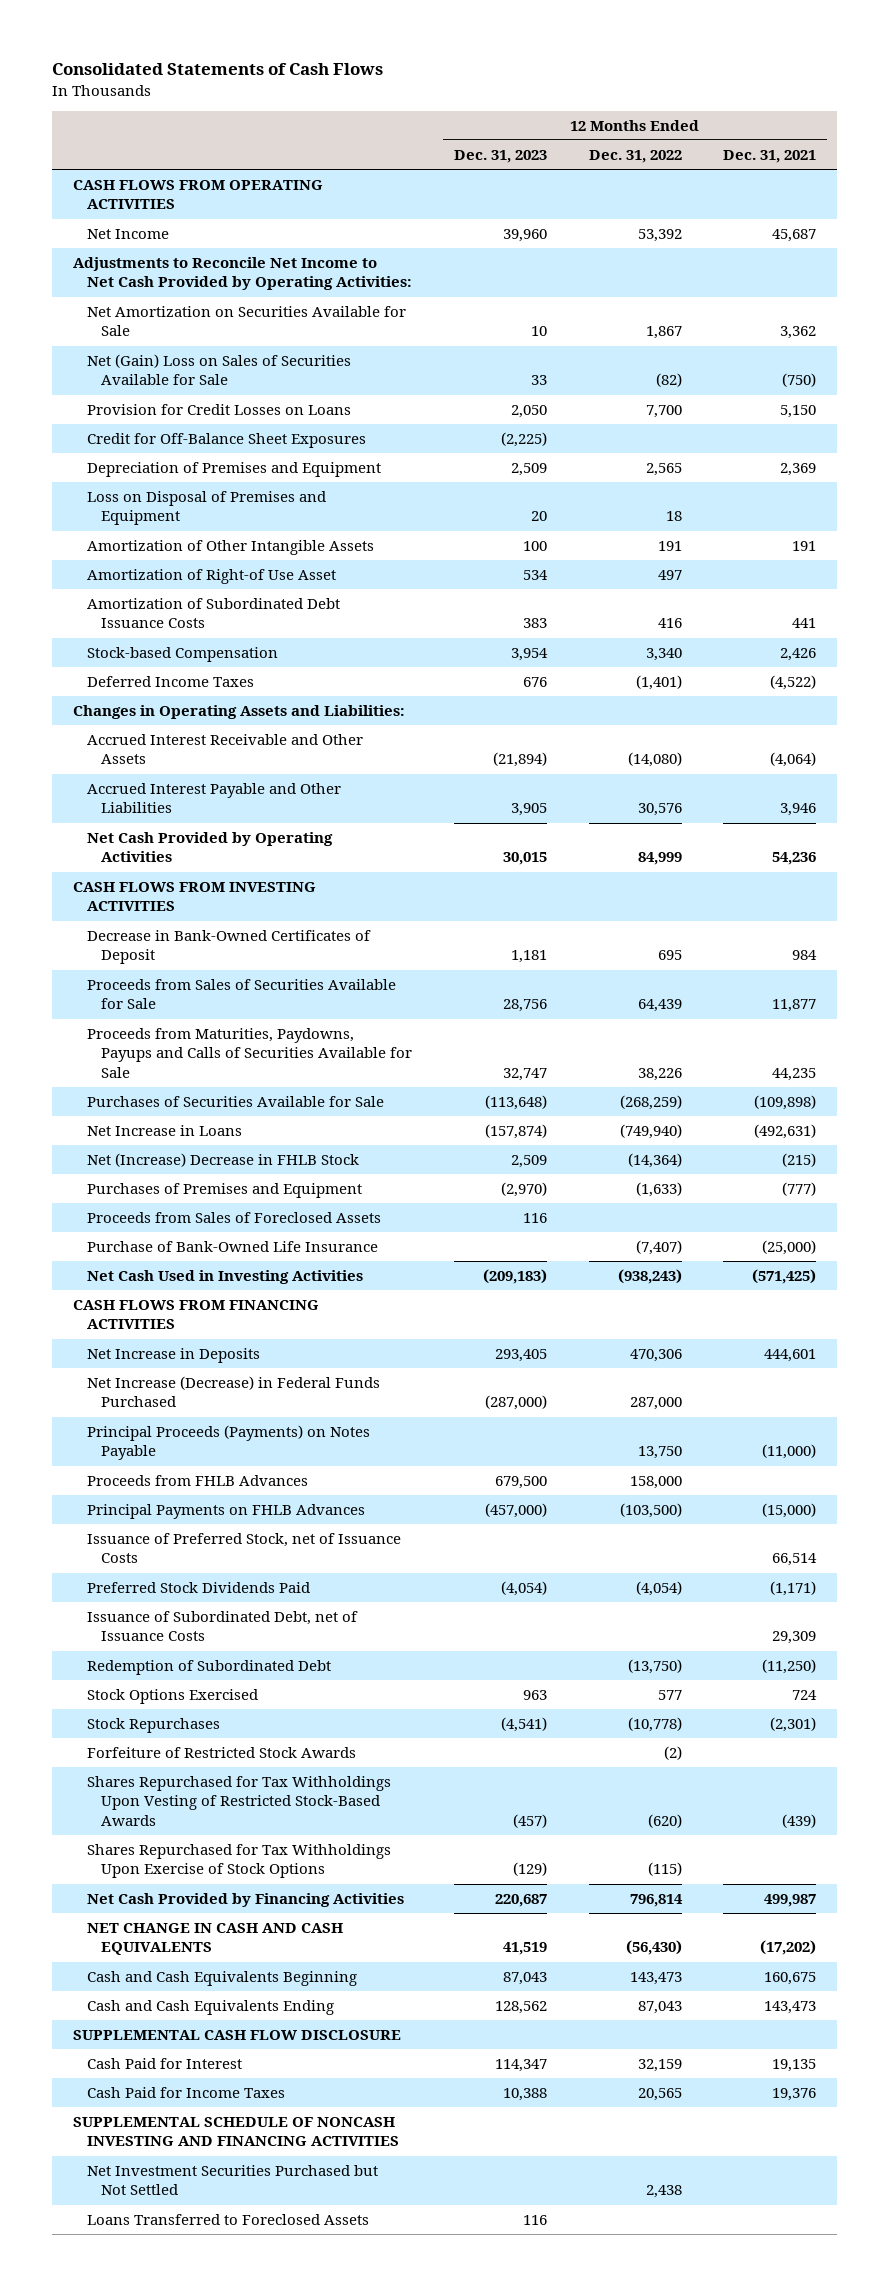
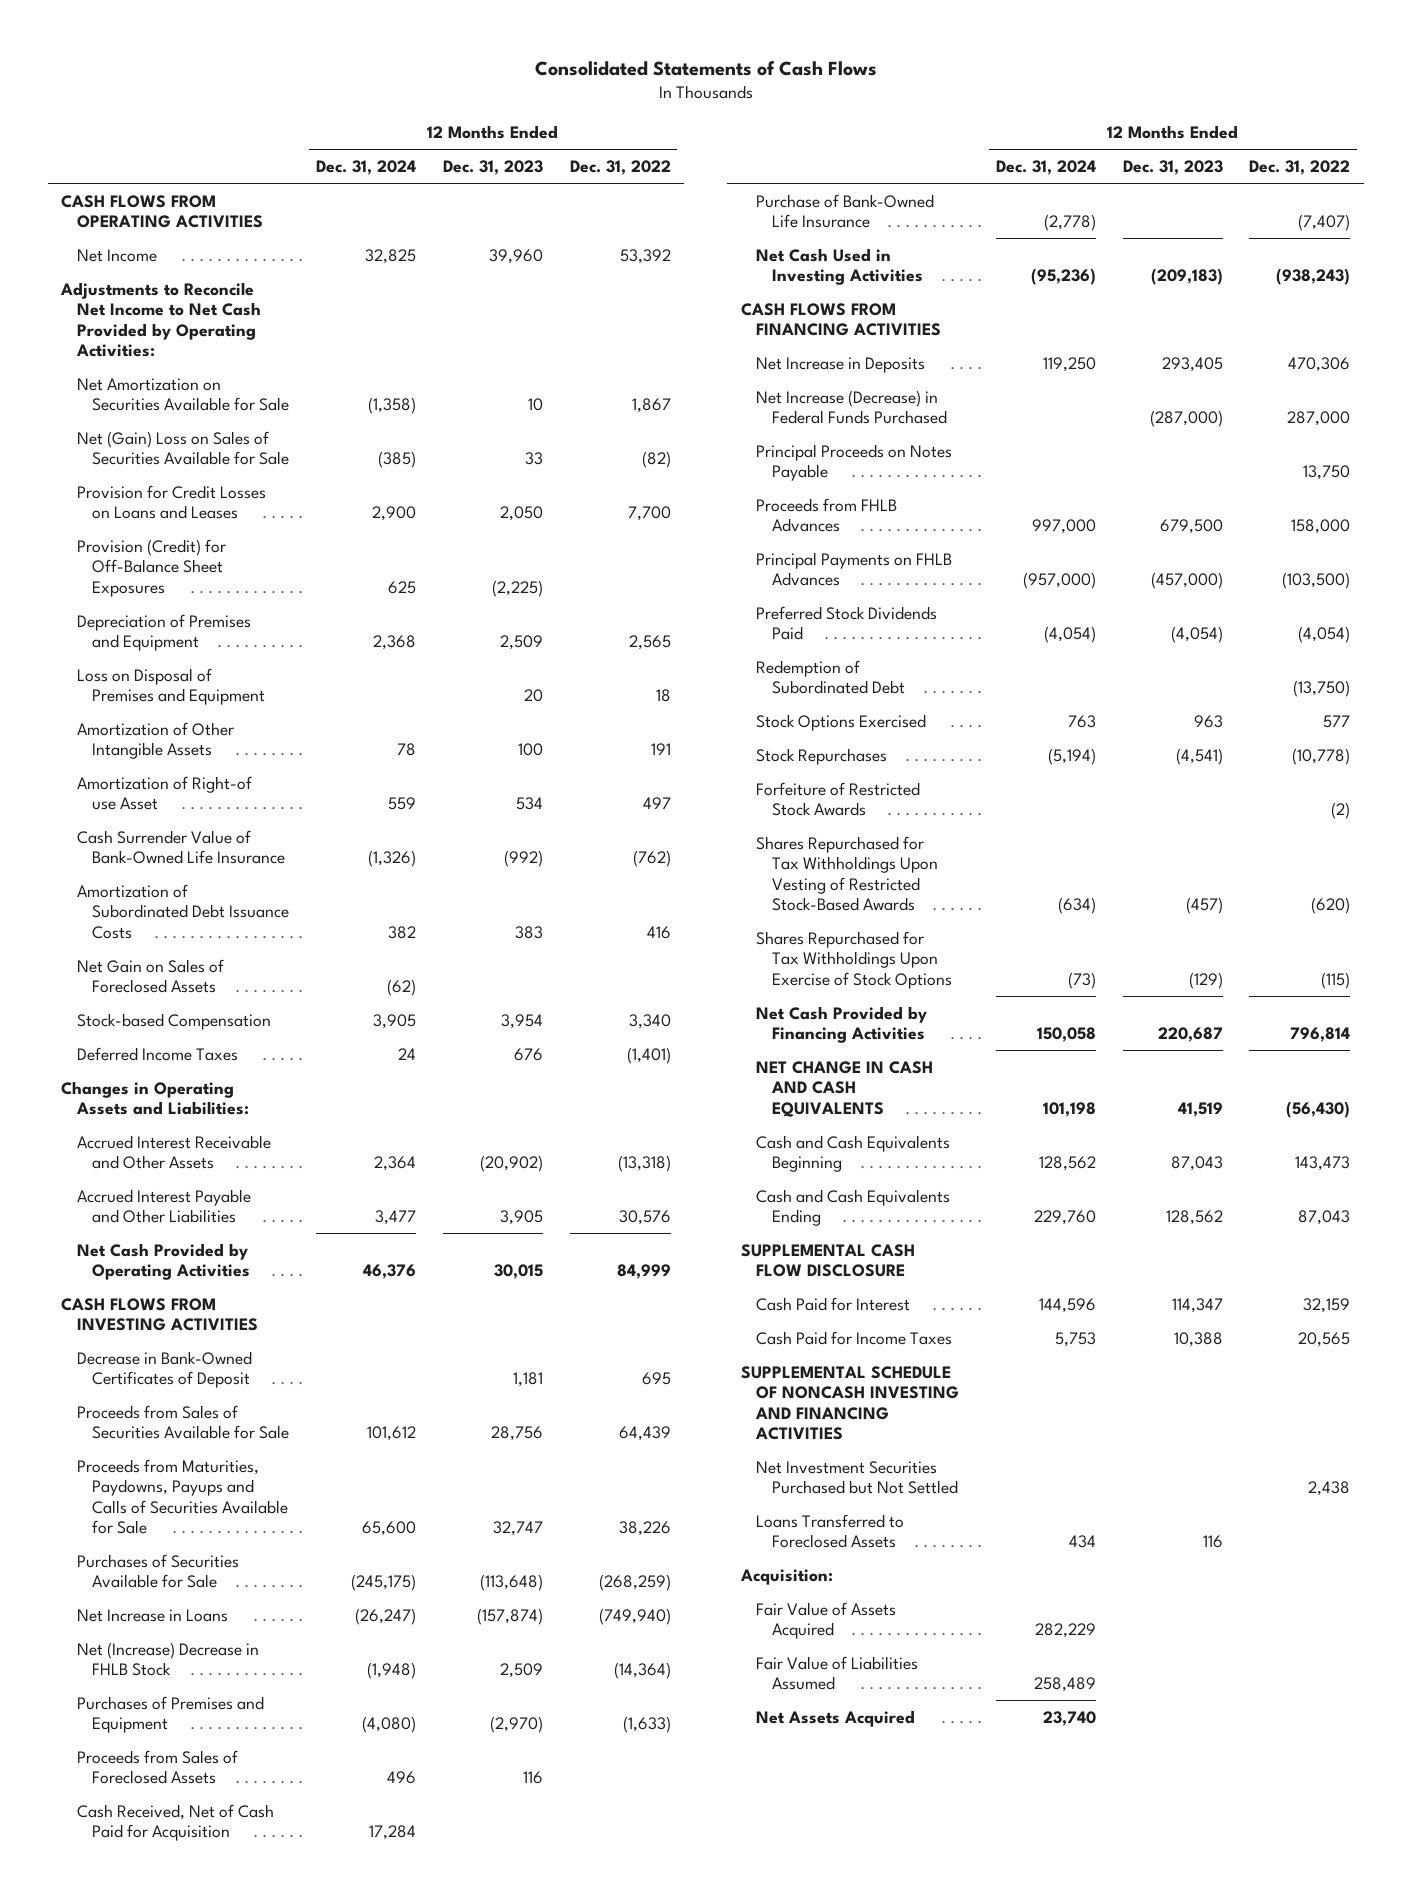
[723,149,817,163] Dec. 31, 2021 -> none
none -> [315,160,416,176] Dec. 31, 2024
[86,404,351,416] Provision for Credit Losses on Loans -> [76,484,266,520] Provision for Credit Losses on Loans and Leases
[86,433,366,449] Credit for Off-Balance Sheet Exposures -> [76,538,226,597] Provision (Credit) for Off-Balance Sheet Exposures
[86,569,336,585] Amortization of Right-of Use Asset -> [76,775,252,811] Amortization of Right-of use Asset
none -> [76,829,286,865] Cash Surrender Value of Bank-Owned Life Insurance
none -> [76,958,224,994] Net Gain on Sales of Foreclosed Assets
[492,752,547,768] (21,894) -> [479,1155,543,1173] (20,902)
[627,752,682,768] (14,080) -> [617,1155,671,1173] (13,318)
none -> [76,1803,274,1842] Cash Received, Net of Cash Paid for Acquisition
[86,1425,370,1461] Principal Proceeds (Payments) on Notes Payable -> [756,443,953,482] Principal Proceeds on Notes Payable
[86,1533,401,1564] Issuance of Preferred Stock, net of Issuance Costs -> none
[86,1611,358,1642] Issuance of Subordinated Debt, net of Issuance Costs -> none
none -> [739,1568,833,1585] Acquisition:
none -> [756,1601,897,1640] Fair Value of Assets Acquired
none -> [756,1655,919,1691] Fair Value of Liabilities Assumed
none -> [756,1709,916,1727] Net Assets Acquired

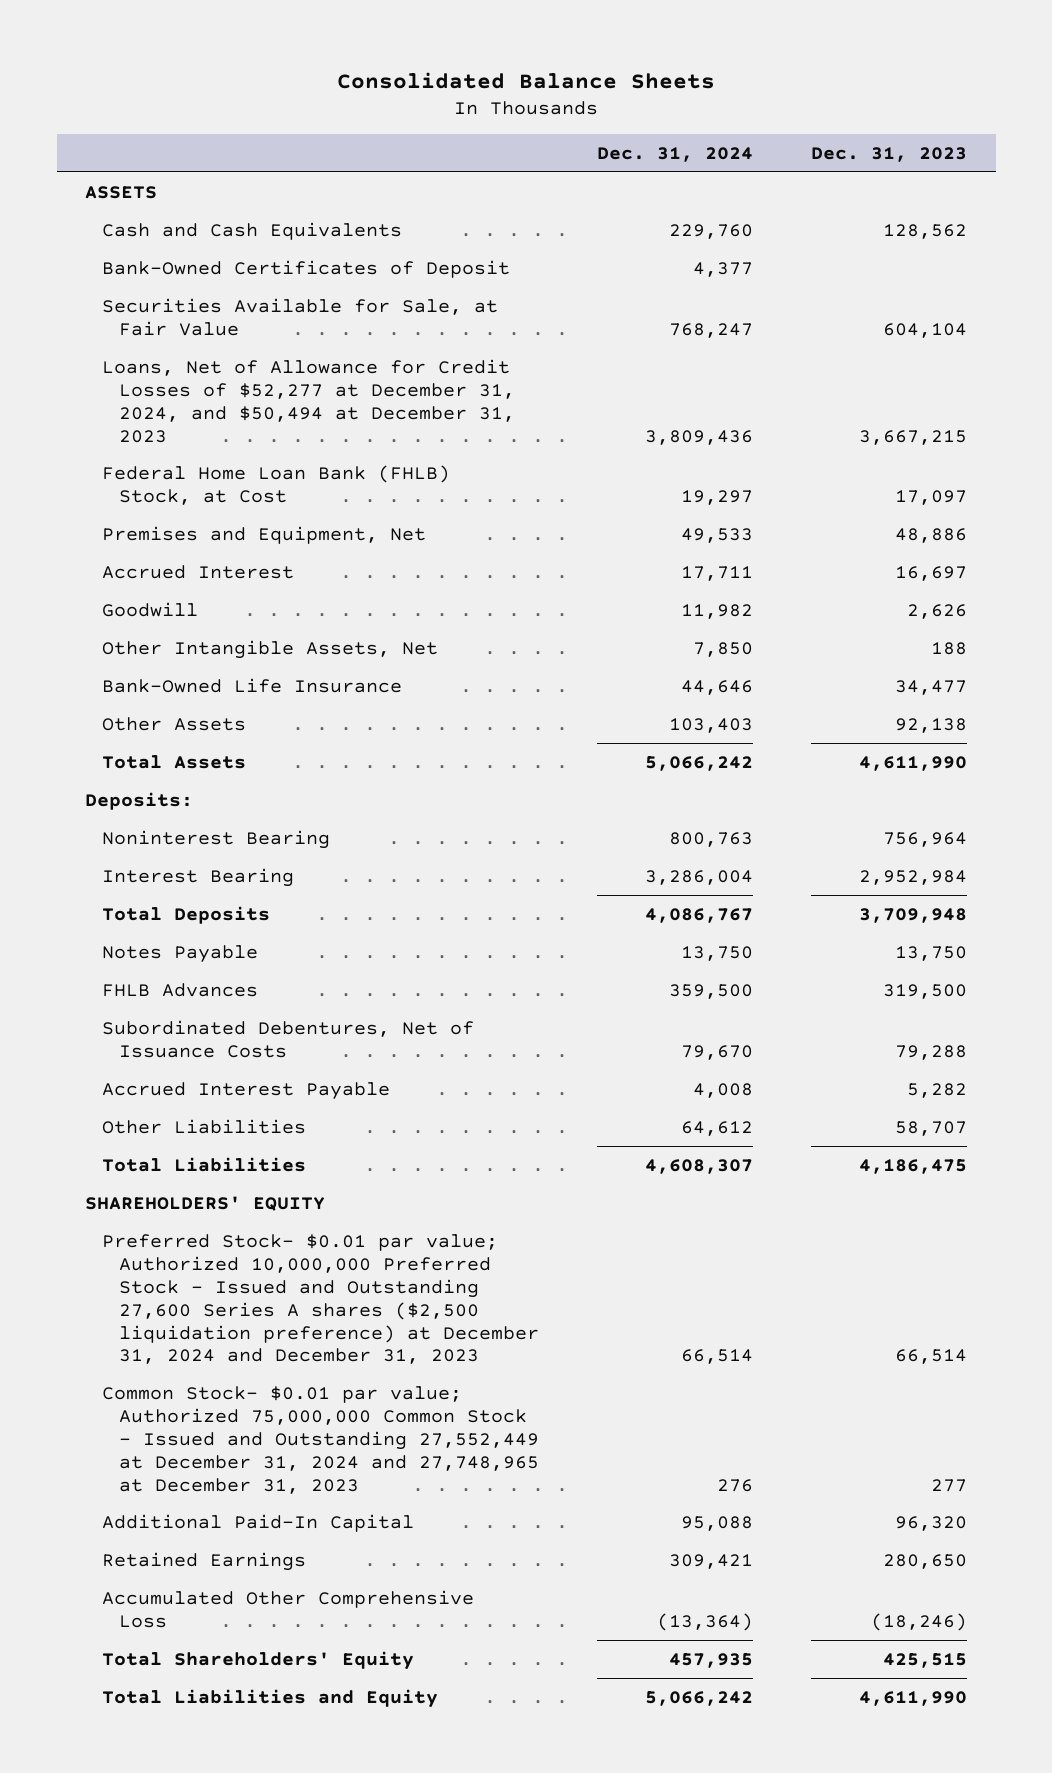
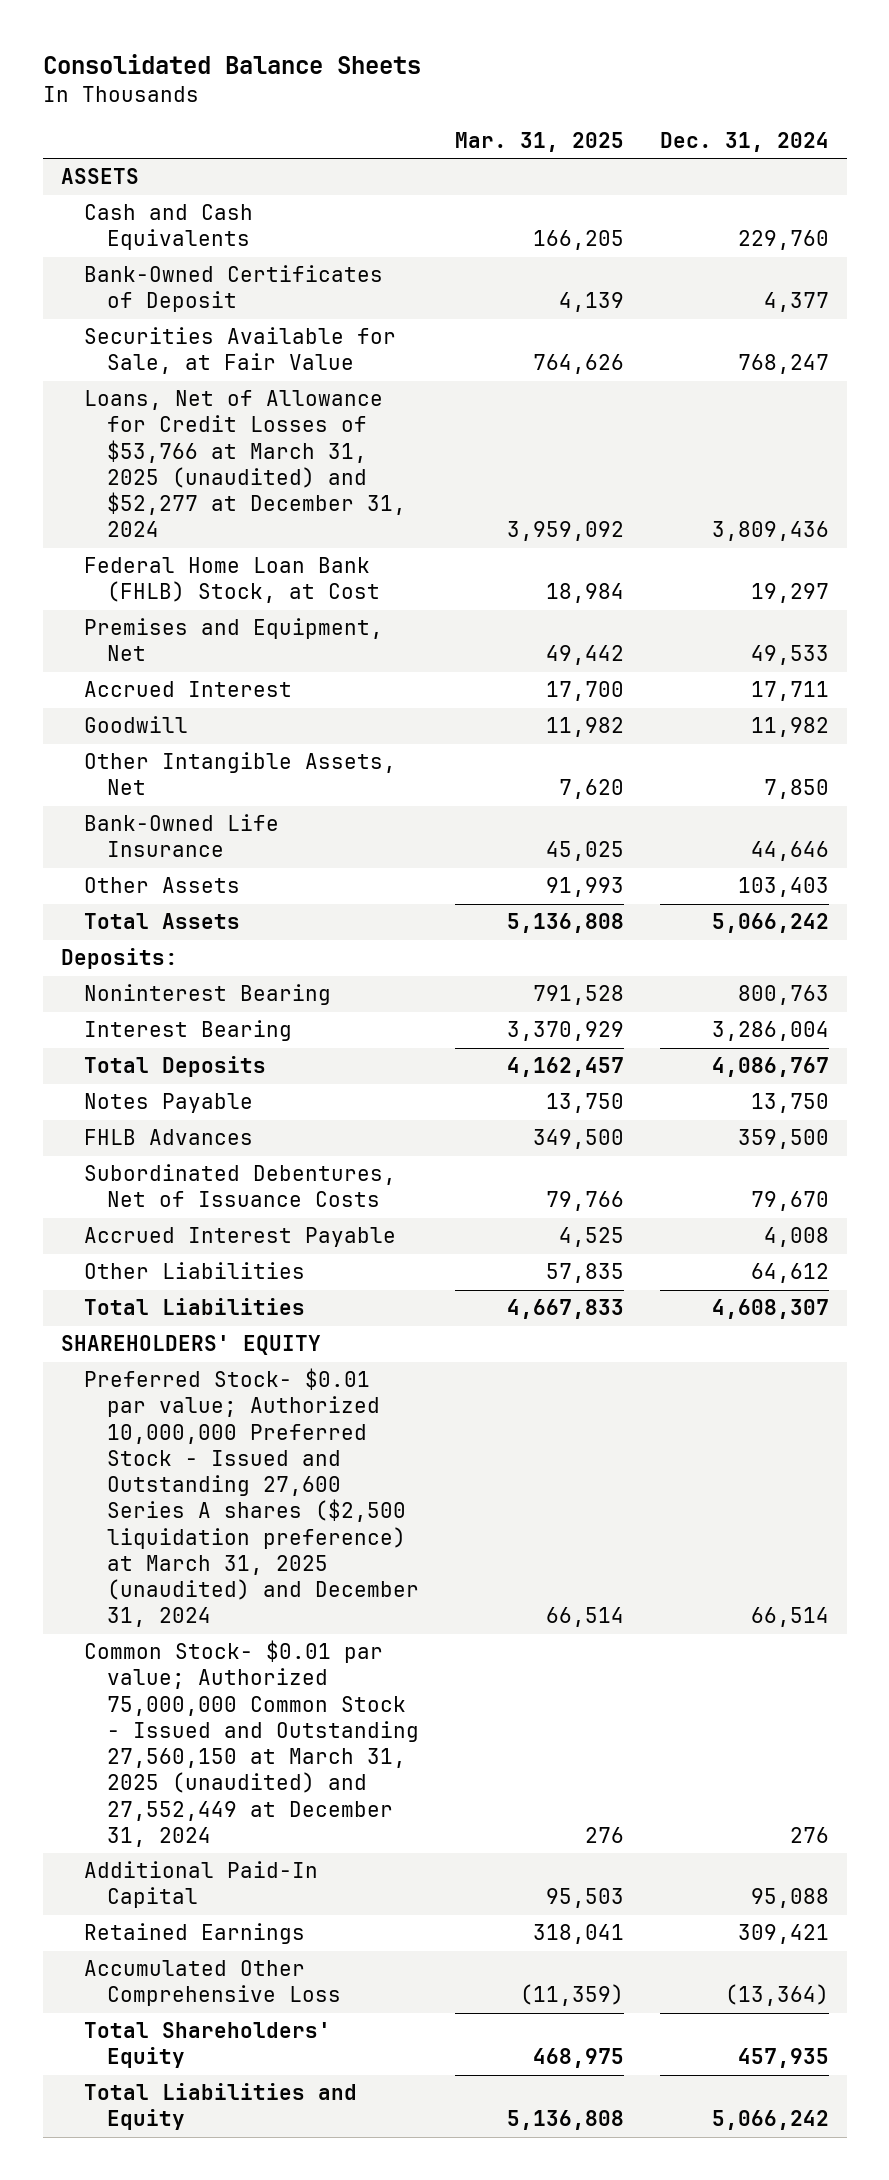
[810,147,967,163] Dec. 31, 2023 -> none
none -> [454,131,624,152] Mar. 31, 2025
[102,358,516,443] Loans, Net of Allowance for Credit Losses of $52,277 at December 31, 2024, and $50,494 at December 31, 2023 -> [83,390,407,538] Loans, Net of Allowance for Credit Losses of $53,766 at March 31, 2025 (unaudited) and $52,277 at December 31, 2024
[102,1233,540,1365] Preferred Stock- $0.01 par value; Authorized 10,000,000 Preferred Stock - Issued and Outstanding 27,600 Series A shares ($2,500 liquidation preference) at December 31, 2024 and December 31, 2023 -> [83,1368,420,1628] Preferred Stock- $0.01 par value; Authorized 10,000,000 Preferred Stock - Issued and Outstanding 27,600 Series A shares ($2,500 liquidation preference) at March 31, 2025 (unaudited) and December 31, 2024
[102,1385,540,1494] Common Stock- $0.01 par value; Authorized 75,000,000 Common Stock - Issued and Outstanding 27,552,449 at December 31, 2024 and 27,748,965 at December 31, 2023 -> [83,1640,420,1847] Common Stock- $0.01 par value; Authorized 75,000,000 Common Stock - Issued and Outstanding 27,560,150 at March 31, 2025 (unaudited) and 27,552,449 at December 31, 2024

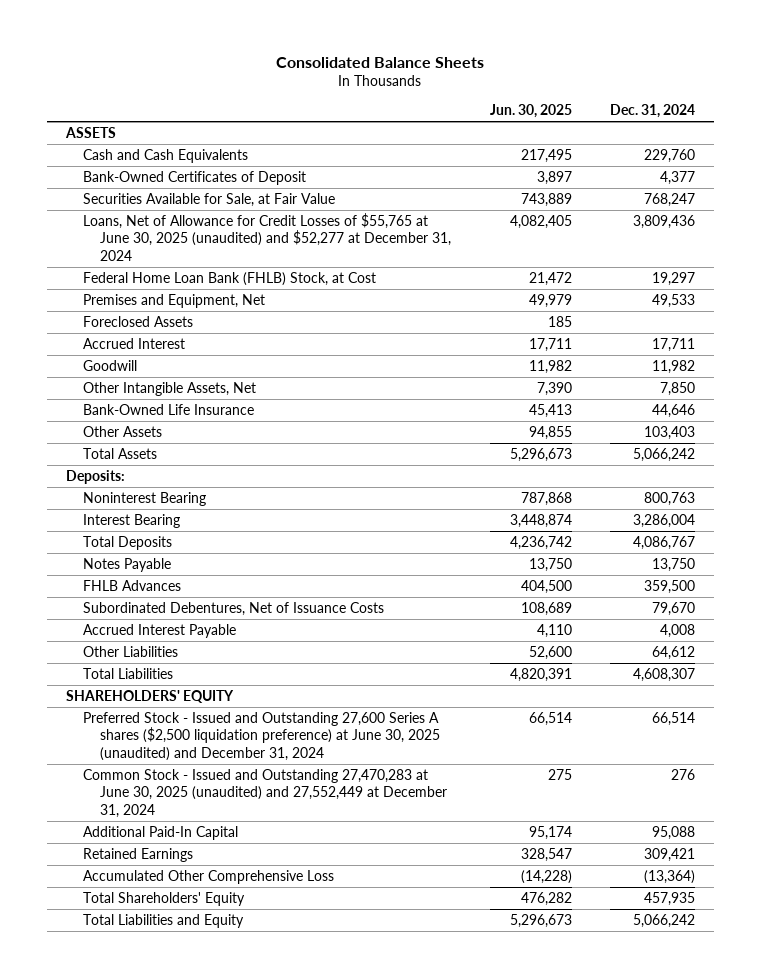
[454,131,624,152] Mar. 31, 2025 -> none
none -> [489,104,572,119] Jun. 30, 2025
[83,390,407,538] Loans, Net of Allowance for Credit Losses of $53,766 at March 31, 2025 (unaudited) and $52,277 at December 31, 2024 -> [83,212,452,261] Loans, Net of Allowance for Credit Losses of $55,765 at June 30, 2025 (unaudited) and $52,277 at December 31, 2024
none -> [83,315,194,327] Foreclosed Assets
[83,1368,420,1628] Preferred Stock- $0.01 par value; Authorized 10,000,000 Preferred Stock - Issued and Outstanding 27,600 Series A shares ($2,500 liquidation preference) at March 31, 2025 (unaudited) and December 31, 2024 -> [83,711,441,761] Preferred Stock - Issued and Outstanding 27,600 Series A shares ($2,500 liquidation preference) at June 30, 2025 (unaudited) and December 31, 2024
[83,1640,420,1847] Common Stock- $0.01 par value; Authorized 75,000,000 Common Stock - Issued and Outstanding 27,560,150 at March 31, 2025 (unaudited) and 27,552,449 at December 31, 2024 -> [83,768,448,818] Common Stock - Issued and Outstanding 27,470,283 at June 30, 2025 (unaudited) and 27,552,449 at December 31, 2024

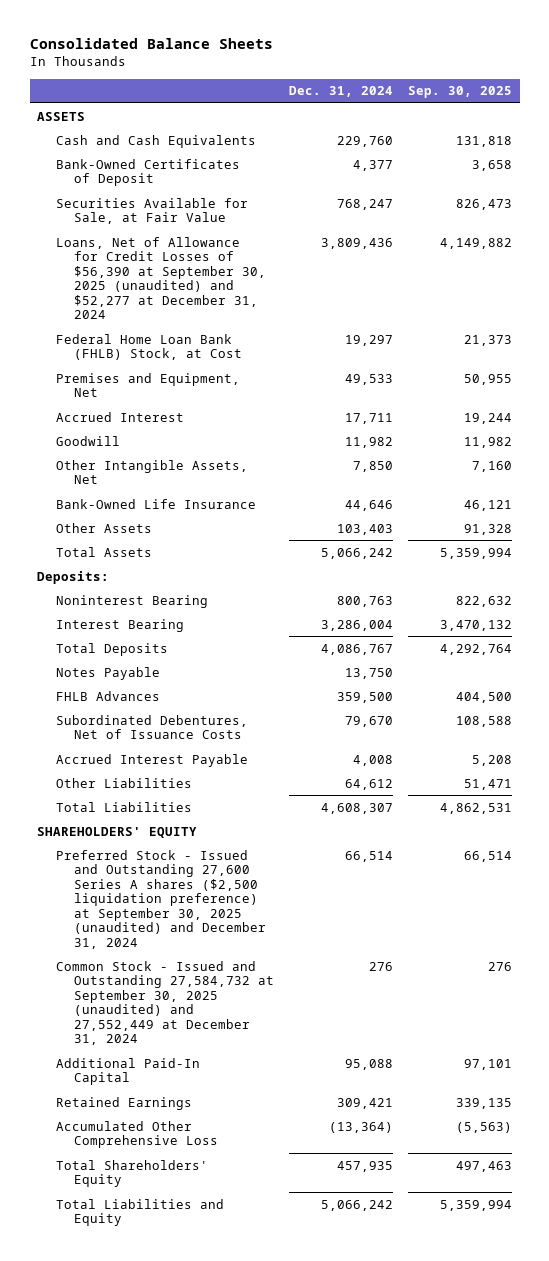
[489,104,572,119] Jun. 30, 2025 -> none
none -> [408,86,513,99] Sep. 30, 2025
[83,212,452,261] Loans, Net of Allowance for Credit Losses of $55,765 at June 30, 2025 (unaudited) and $52,277 at December 31, 2024 -> [55,236,267,320] Loans, Net of Allowance for Credit Losses of $56,390 at September 30, 2025 (unaudited) and $52,277 at December 31, 2024
[83,315,194,327] Foreclosed Assets -> none
[83,711,441,761] Preferred Stock - Issued and Outstanding 27,600 Series A shares ($2,500 liquidation preference) at June 30, 2025 (unaudited) and December 31, 2024 -> [55,849,267,949] Preferred Stock - Issued and Outstanding 27,600 Series A shares ($2,500 liquidation preference) at September 30, 2025 (unaudited) and December 31, 2024
[83,768,448,818] Common Stock - Issued and Outstanding 27,470,283 at June 30, 2025 (unaudited) and 27,552,449 at December 31, 2024 -> [55,960,275,1046] Common Stock - Issued and Outstanding 27,584,732 at September 30, 2025 (unaudited) and 27,552,449 at December 31, 2024

